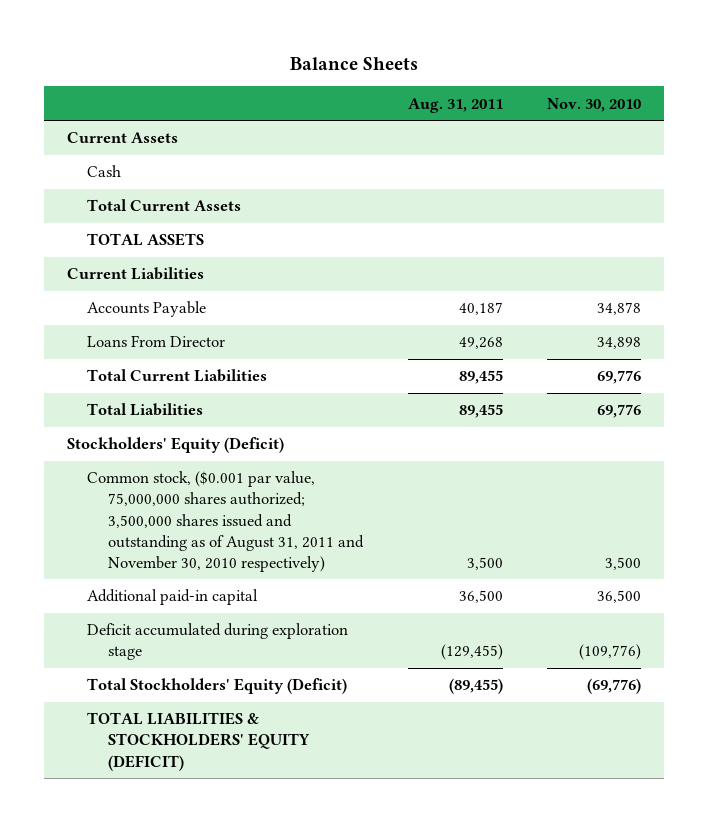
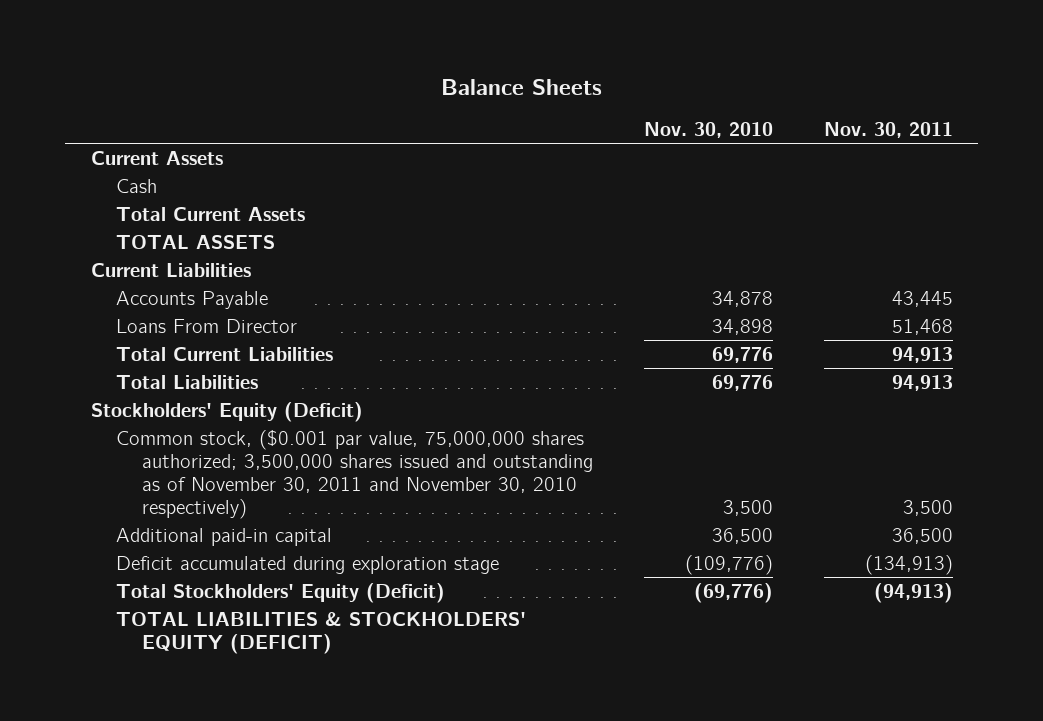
[407,97,503,113] Aug. 31, 2011 -> none
none -> [823,121,953,138] Nov. 30, 2011
[87,471,364,572] Common stock, ($0.001 par value, 75,000,000 shares authorized; 3,500,000 shares issued and outstanding as of August 31, 2011 and November 30, 2010 respectively) -> [116,429,593,519] Common stock, ($0.001 par value, 75,000,000 shares authorized; 3,500,000 shares issued and outstanding as of November 30, 2011 and November 30, 2010 respectively)

